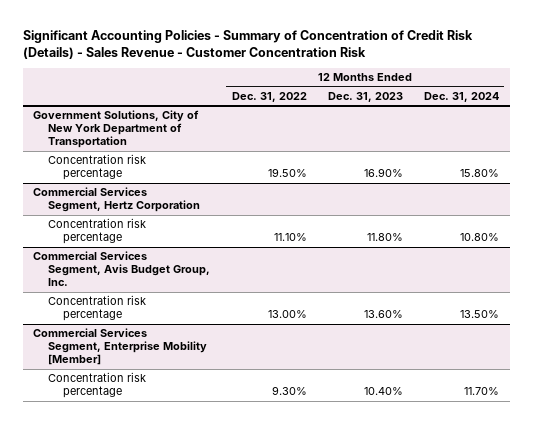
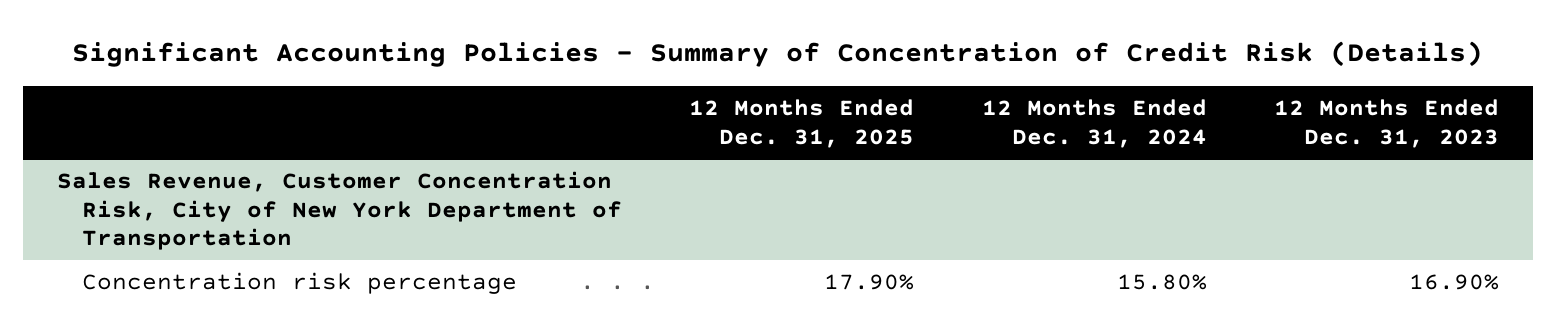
[22,30,473,60] Significant Accounting Policies - Summary of Concentration of Credit Risk (Details) - Sales Revenue - Customer Concentration Risk -> [72,41,1484,68] Significant Accounting Policies - Summary of Concentration of Credit Risk (Details)
[231,91,307,102] Dec. 31, 2022 -> none
none -> [689,99,915,148] 12 Months Ended Dec. 31, 2025
[33,110,200,149] Government Solutions, City of New York Department of Transportation -> none
none -> [57,171,622,250] Sales Revenue, Customer Concentration Risk, City of New York Department of Transportation
[33,187,201,213] Commercial Services Segment, Hertz Corporation -> none
[48,218,147,245] Concentration risk percentage -> none
[33,251,211,287] Commercial Services Segment, Avis Budget Group, Inc. -> none
[48,295,147,322] Concentration risk percentage -> none
[33,328,208,366] Commercial Services Segment, Enterprise Mobility [Member] -> none
[48,372,147,399] Concentration risk percentage -> none

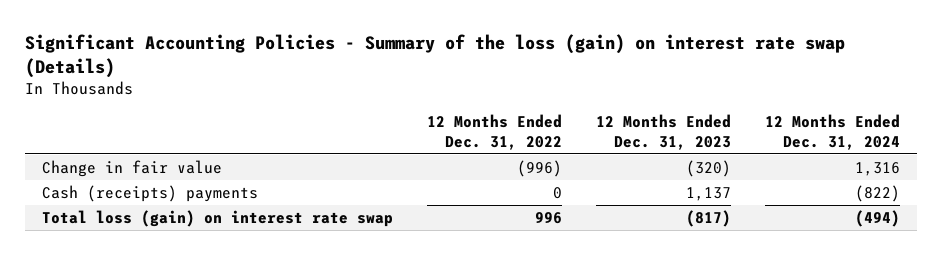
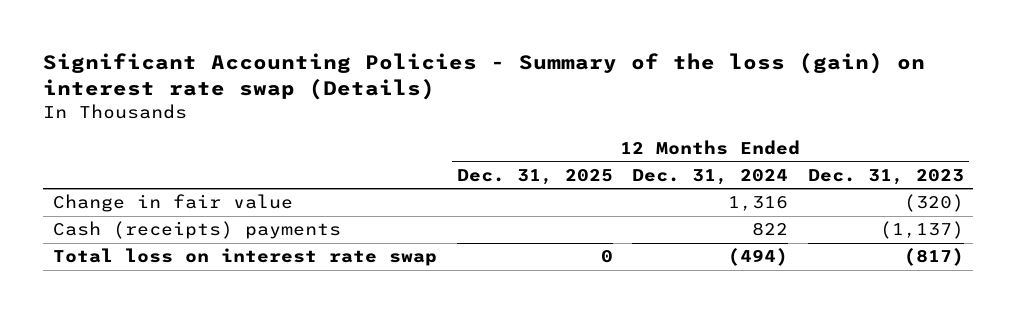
[426,114,562,150] 12 Months Ended Dec. 31, 2022 -> none
none -> [456,168,613,185] Dec. 31, 2025
[685,186,731,201] 1,137 -> [879,221,964,240] (1,137)
[854,184,900,202] (822) -> [752,222,789,237] 822
[41,209,393,227] Total loss (gain) on interest rate swap -> [53,248,438,267] Total loss on interest rate swap

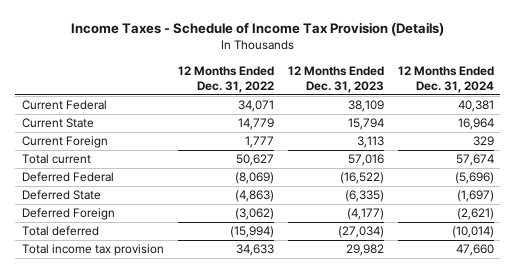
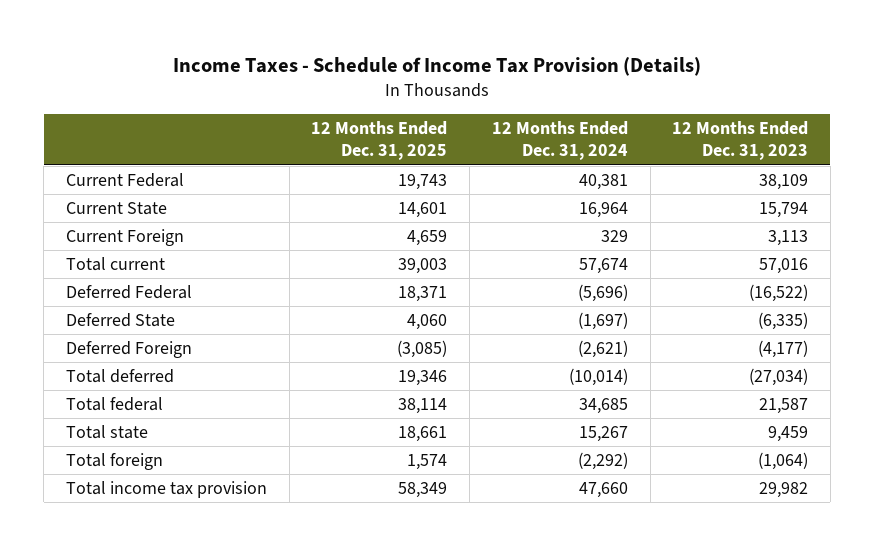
[177,65,274,93] 12 Months Ended Dec. 31, 2022 -> none
none -> [311,121,448,161] 12 Months Ended Dec. 31, 2025
none -> [65,397,163,412] Total federal
none -> [65,425,148,440] Total state
none -> [65,453,163,471] Total foreign

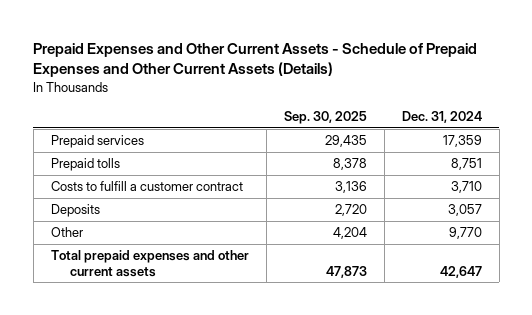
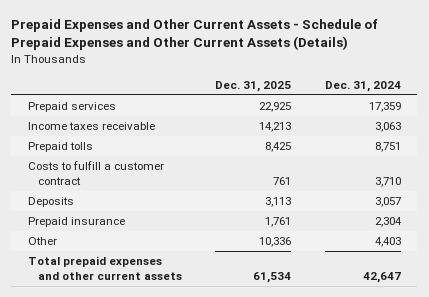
[283,111,367,125] Sep. 30, 2025 -> none
none -> [215,80,292,92] Dec. 31, 2025
none -> [27,122,155,131] Income taxes receivable
none -> [27,217,125,228] Prepaid insurance
[448,227,482,240] 9,770 -> [374,237,401,248] 4,403

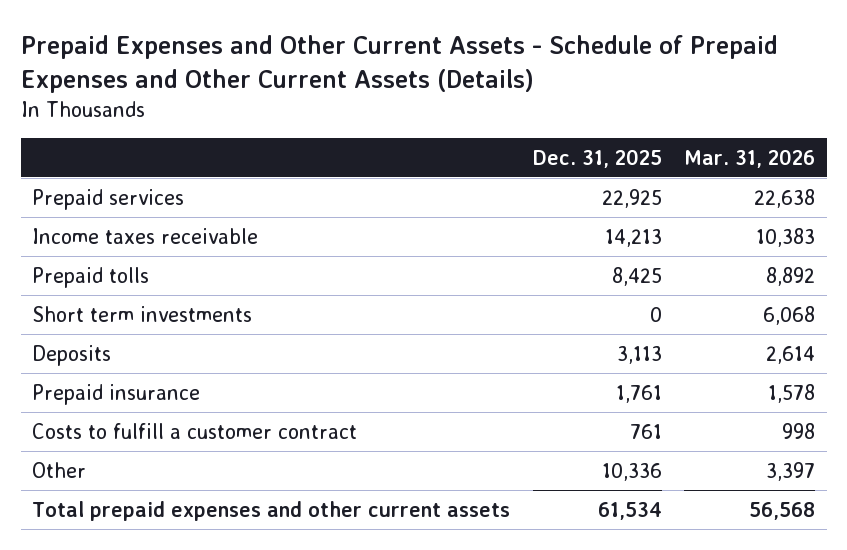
[324,80,401,92] Dec. 31, 2024 -> none
none -> [684,148,816,168] Mar. 31, 2026
none -> [32,305,253,322] Short term investments
[27,161,164,185] Costs to fulfill a customer contract -> [32,422,358,439] Costs to fulfill a customer contract

